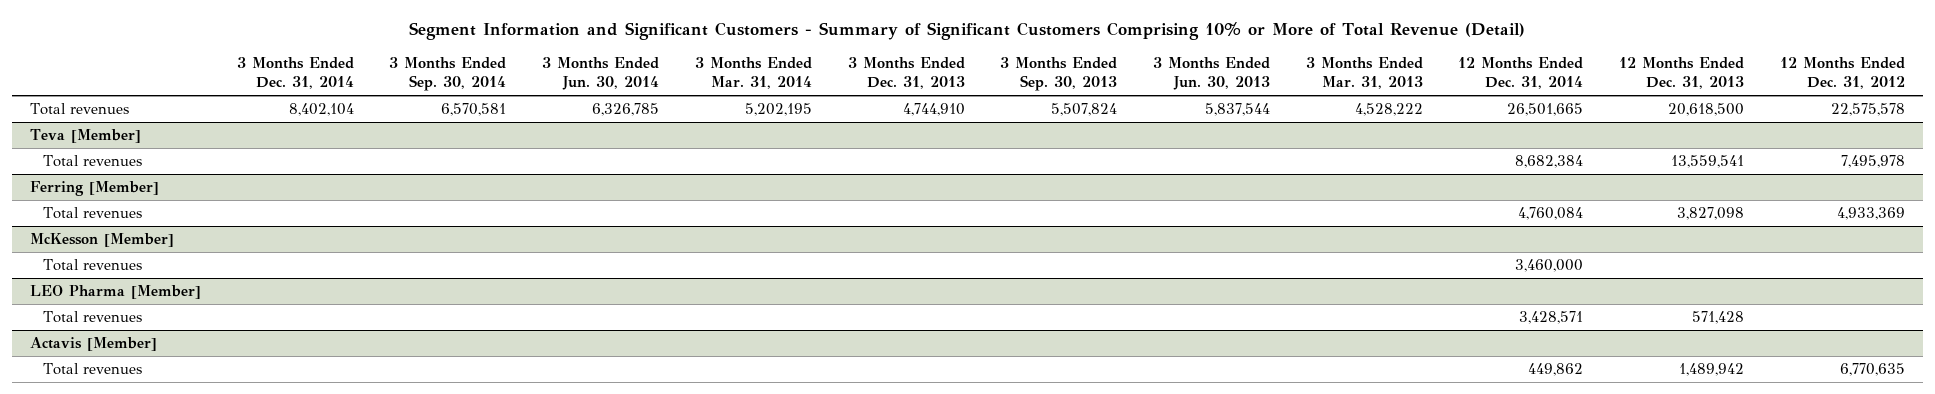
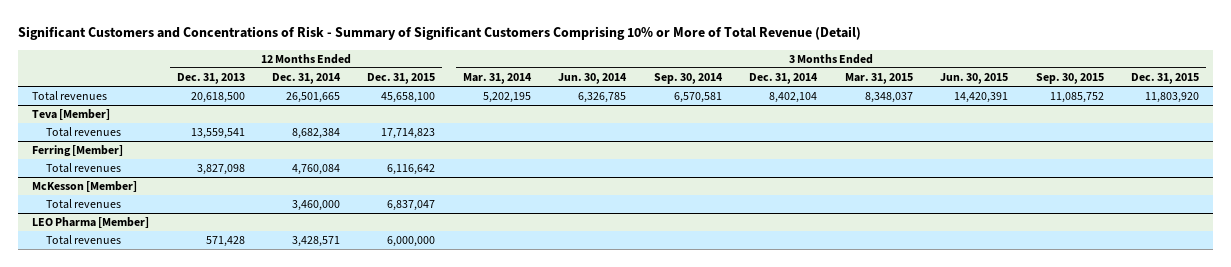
[409,22,1526,41] Segment Information and Significant Customers - Summary of Significant Customers Comprising 10% or More of Total Revenue (Detail) -> [18,26,862,41] Significant Customers and Concentrations of Risk - Summary of Significant Customers Comprising 10% or More of Total Revenue (Detail)
[847,56,965,90] 3 Months Ended Dec. 31, 2013 -> none
[1000,56,1118,92] 3 Months Ended Sep. 30, 2013 -> none
[1153,56,1271,91] 3 Months Ended Jun. 30, 2013 -> none
[1305,56,1423,90] 3 Months Ended Mar. 31, 2013 -> none
[1779,56,1905,90] 12 Months Ended Dec. 31, 2012 -> none
none -> [367,73,436,85] Dec. 31, 2015
none -> [844,73,913,85] Mar. 31, 2015
none -> [940,73,1009,85] Jun. 30, 2015
none -> [1035,73,1104,85] Sep. 30, 2015
none -> [1131,73,1200,85] Dec. 31, 2015
[29,337,157,352] Actavis [Member] -> none
[43,363,143,376] Total revenues -> none

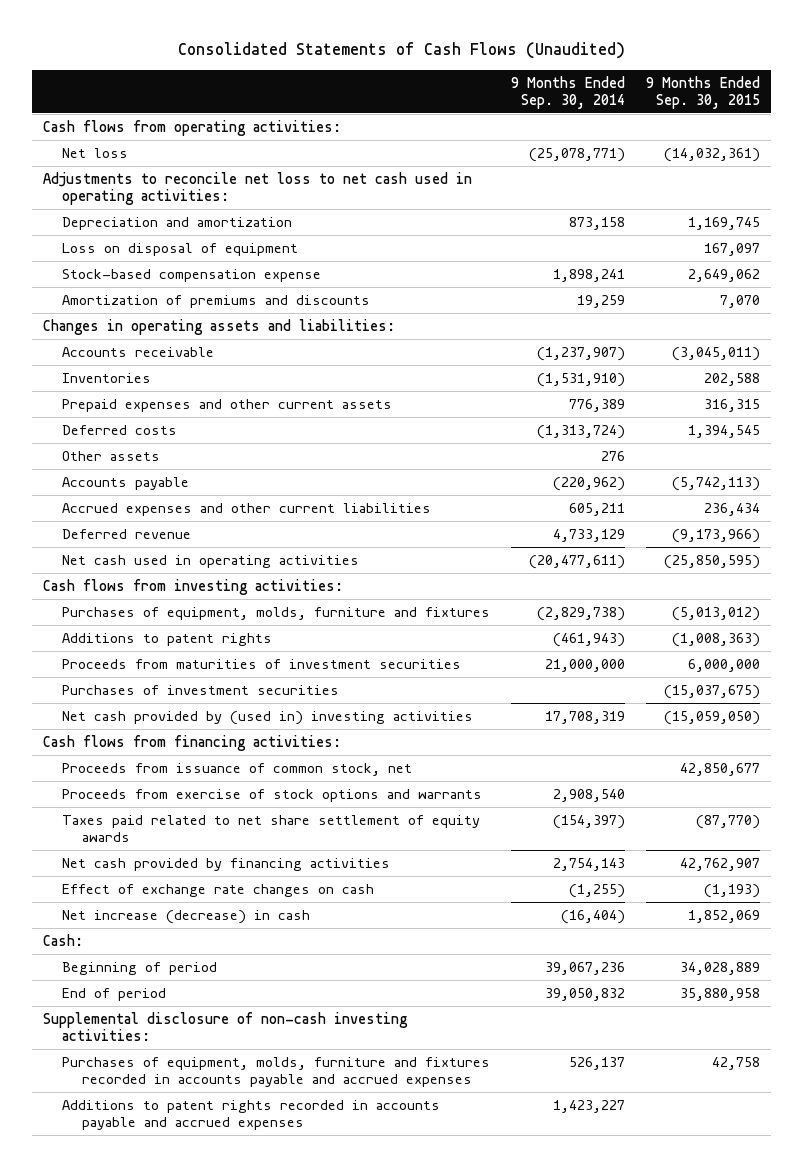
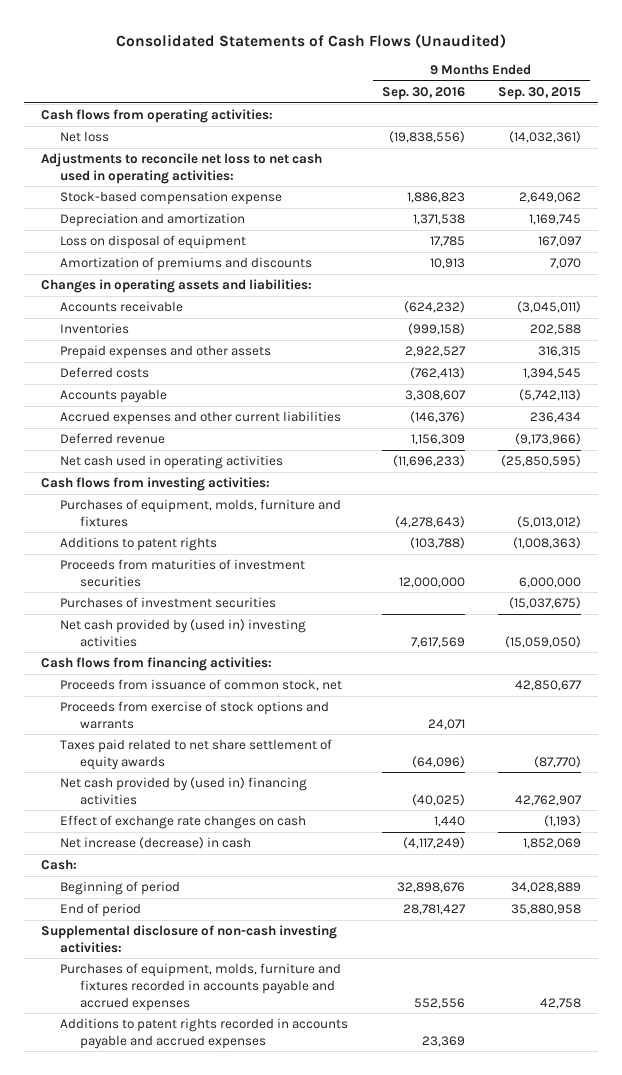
[511,75,626,109] 9 Months Ended Sep. 30, 2014 -> none
none -> [381,87,465,101] Sep. 30, 2016
[62,269,322,283] Stock-based compensation expense -> [60,191,283,206] Stock-based compensation expense
[62,399,393,413] Prepaid expenses and other current assets -> [60,345,272,360] Prepaid expenses and other assets
[62,451,161,462] Other assets -> none
[62,858,391,872] Net cash provided by financing activities -> [60,777,308,805] Net cash provided by (used in) financing activities

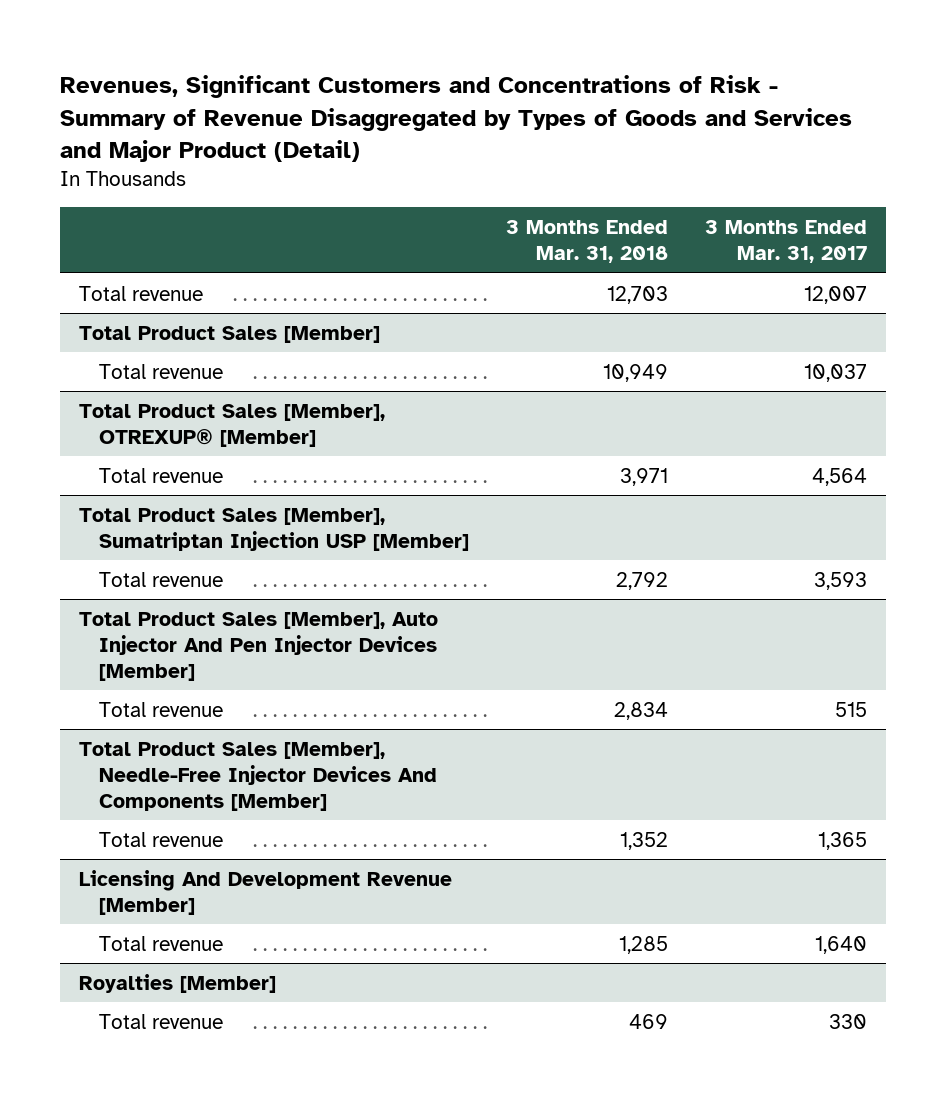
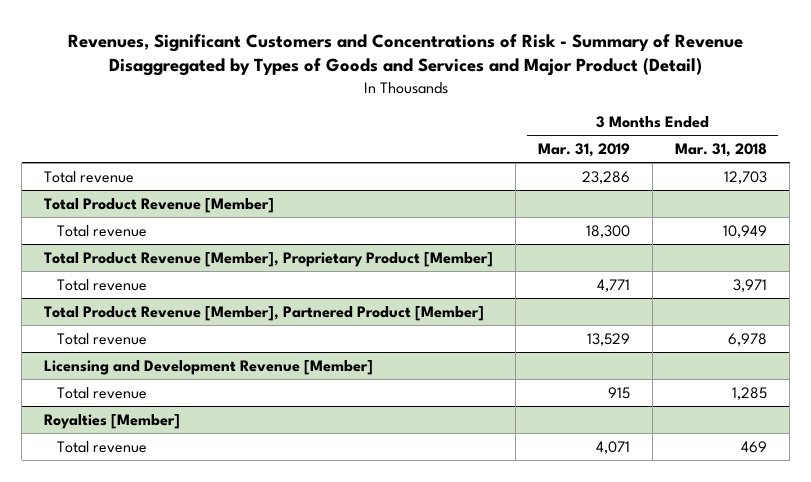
[705,220,868,264] 3 Months Ended Mar. 31, 2017 -> none
none -> [538,143,631,158] Mar. 31, 2019
[79,325,381,343] Total Product Sales [Member] -> [44,197,275,213] Total Product Revenue [Member]
[79,403,386,447] Total Product Sales [Member], OTREXUP® [Member] -> none
none -> [44,251,494,267] Total Product Revenue [Member], Proprietary Product [Member]
[79,507,469,551] Total Product Sales [Member], Sumatriptan Injection USP [Member] -> none
[79,611,439,682] Total Product Sales [Member], Auto Injector And Pen Injector Devices [Member] -> none
[98,701,223,717] Total revenue -> none
[79,741,437,812] Total Product Sales [Member], Needle-Free Injector Devices And Components [Member] -> none
[98,831,223,847] Total revenue -> none
none -> [44,305,485,321] Total Product Revenue [Member], Partnered Product [Member]
[615,571,668,590] 2,792 -> [728,332,768,346] 6,978
[79,869,453,915] Licensing And Development Revenue [Member] -> [44,359,374,375] Licensing and Development Revenue [Member]

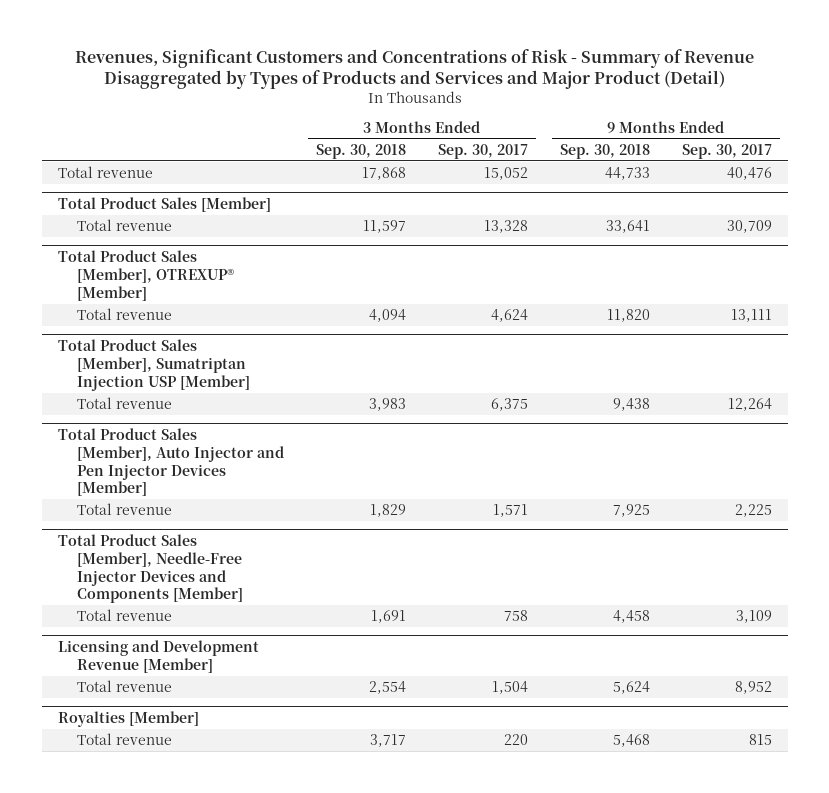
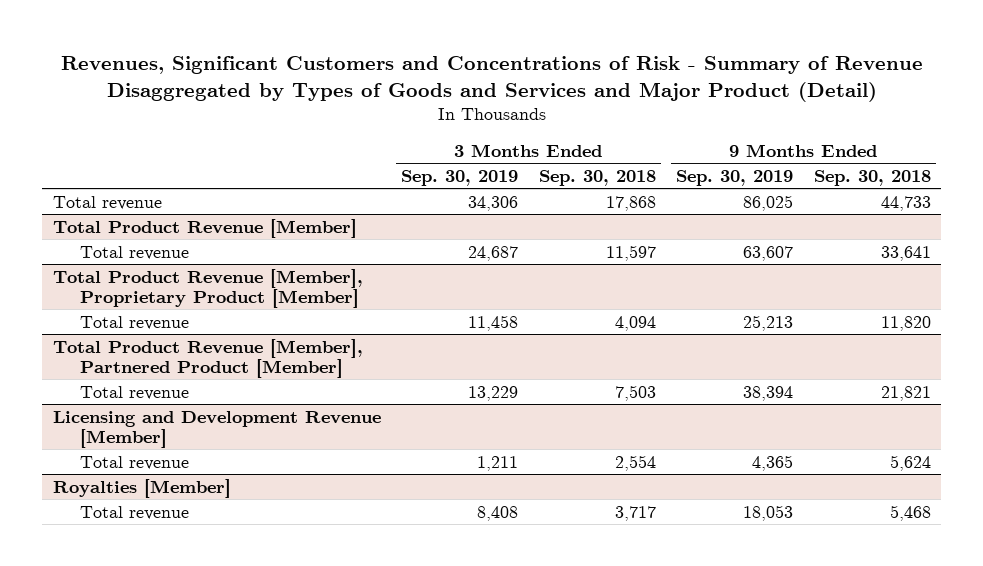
[74,48,754,90] Revenues, Significant Customers and Concentrations of Risk - Summary of Revenue Disaggregated by Types of Products and Services and Major Product (Detail) -> [60,55,923,102] Revenues, Significant Customers and Concentrations of Risk - Summary of Revenue Disaggregated by Types of Goods and Services and Major Product (Detail)
[437,143,528,159] Sep. 30, 2017 -> none
[681,143,772,159] Sep. 30, 2017 -> none
none -> [401,169,519,186] Sep. 30, 2019
none -> [676,169,794,186] Sep. 30, 2019
[57,196,271,212] Total Product Sales [Member] -> [52,218,357,238] Total Product Revenue [Member]
[57,249,234,301] Total Product Sales [Member], OTREXUP® [Member] -> none
none -> [52,268,363,308] Total Product Revenue [Member], Proprietary Product [Member]
[57,338,250,391] Total Product Sales [Member], Sumatriptan Injection USP [Member] -> none
[57,427,284,497] Total Product Sales [Member], Auto Injector and Pen Injector Devices [Member] -> none
[76,503,172,516] Total revenue -> none
[57,533,243,604] Total Product Sales [Member], Needle-Free Injector Devices and Components [Member] -> none
[76,609,172,622] Total revenue -> none
none -> [52,338,363,378] Total Product Revenue [Member], Partnered Product [Member]
[368,398,406,412] 3,983 -> [614,384,656,401] 7,503
[612,398,650,412] 9,438 -> [880,385,931,401] 21,821

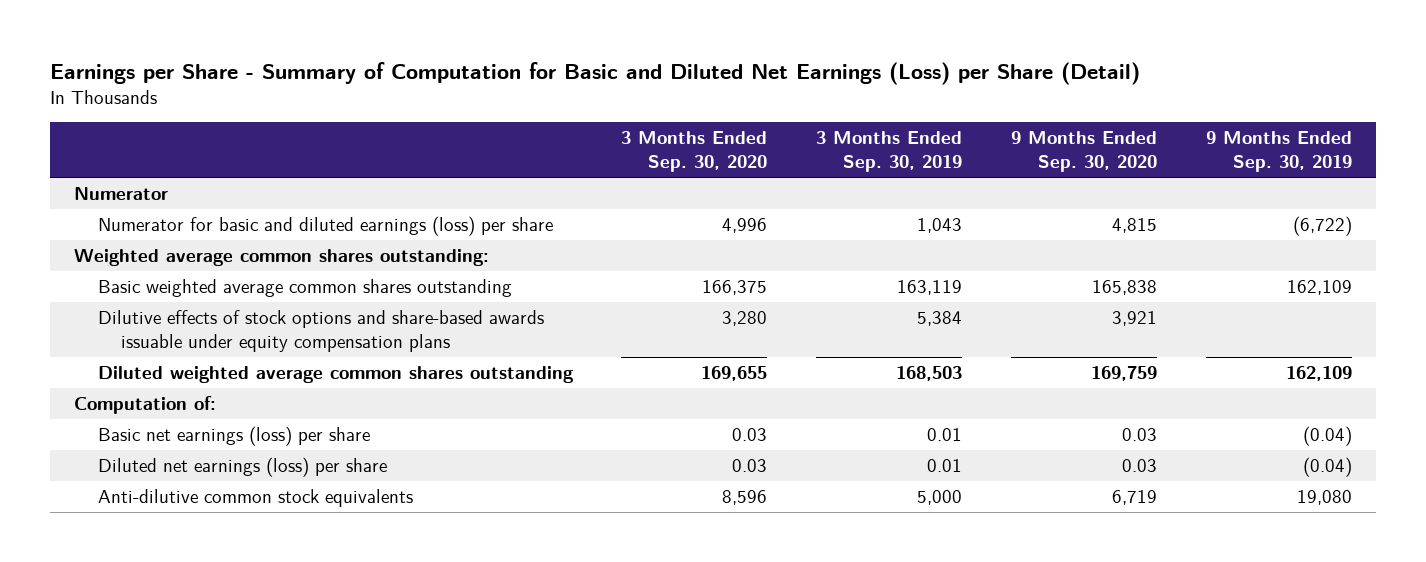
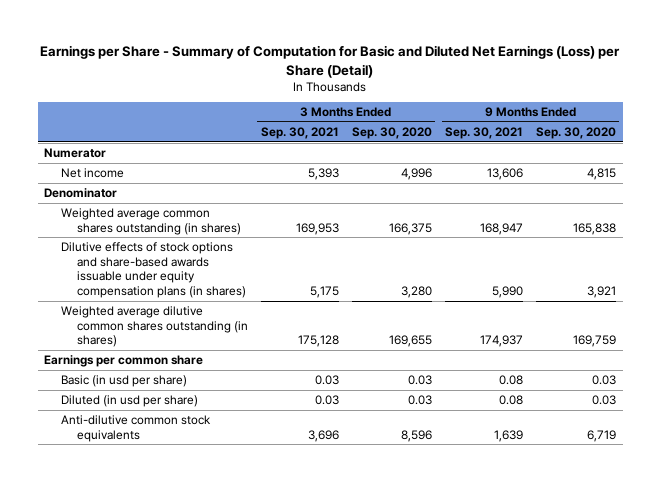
[816,131,963,173] 3 Months Ended Sep. 30, 2019 -> none
[1205,131,1352,173] 9 Months Ended Sep. 30, 2019 -> none
none -> [260,126,339,139] Sep. 30, 2021
none -> [445,126,524,139] Sep. 30, 2021
[97,216,553,237] Numerator for basic and diluted earnings (loss) per share -> [60,167,124,178] Net income
[74,249,490,267] Weighted average common shares outstanding: -> [44,187,118,198] Denominator
[97,279,512,298] Basic weighted average common shares outstanding -> [60,207,241,235] Weighted average common shares outstanding (in shares)
[97,310,544,353] Dilutive effects of stock options and share-based awards issuable under equity compensation plans -> [60,241,246,299] Dilutive effects of stock options and share-based awards issuable under equity compensation plans (in shares)
[97,366,574,384] Diluted weighted average common shares outstanding -> [60,305,248,348] Weighted average dilutive common shares outstanding (in shares)
[74,396,217,415] Computation of: -> [44,354,204,367] Earnings per common share
[97,426,370,447] Basic net earnings (loss) per share -> [60,374,187,387] Basic (in usd per share)
[97,457,387,478] Diluted net earnings (loss) per share -> [60,394,198,407] Diluted (in usd per share)

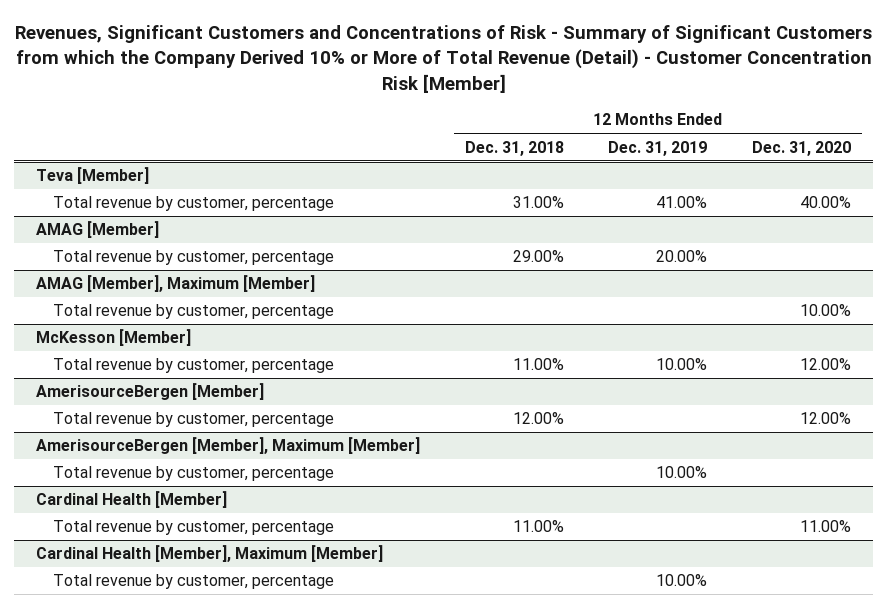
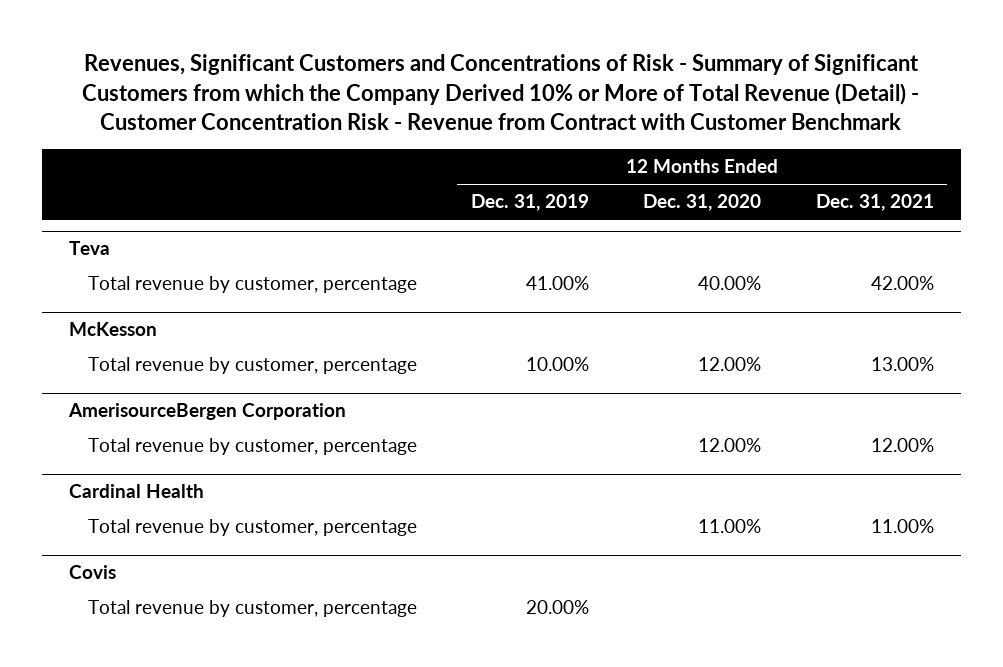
[14,25,872,93] Revenues, Significant Customers and Concentrations of Risk - Summary of Significant Customers from which the Company Derived 10% or More of Total Revenue (Detail) - Customer Concentration Risk [Member] -> [82,54,920,131] Revenues, Significant Customers and Concentrations of Risk - Summary of Significant Customers from which the Company Derived 10% or More of Total Revenue (Detail) - Customer Concentration Risk - Revenue from Contract with Customer Benchmark
[464,140,564,156] Dec. 31, 2018 -> none
none -> [815,194,934,212] Dec. 31, 2021
[36,167,150,185] Teva [Member] -> [69,241,111,256] Teva
[52,250,334,266] Total revenue by customer, percentage -> none
[36,275,316,293] AMAG [Member], Maximum [Member] -> none
[52,304,334,320] Total revenue by customer, percentage -> none
[36,329,192,347] McKesson [Member] -> none
[36,221,160,239] AMAG [Member] -> [69,322,158,337] McKesson
[36,383,265,401] AmerisourceBergen [Member] -> [68,403,347,421] AmerisourceBergen Corporation
[36,437,421,455] AmerisourceBergen [Member], Maximum [Member] -> none
[52,466,334,482] Total revenue by customer, percentage -> none
[36,491,228,509] Cardinal Health [Member] -> [69,484,205,499] Cardinal Health
[36,545,384,563] Cardinal Health [Member], Maximum [Member] -> none
none -> [69,565,117,580] Covis
[656,574,708,587] 10.00% -> [525,600,589,615] 20.00%

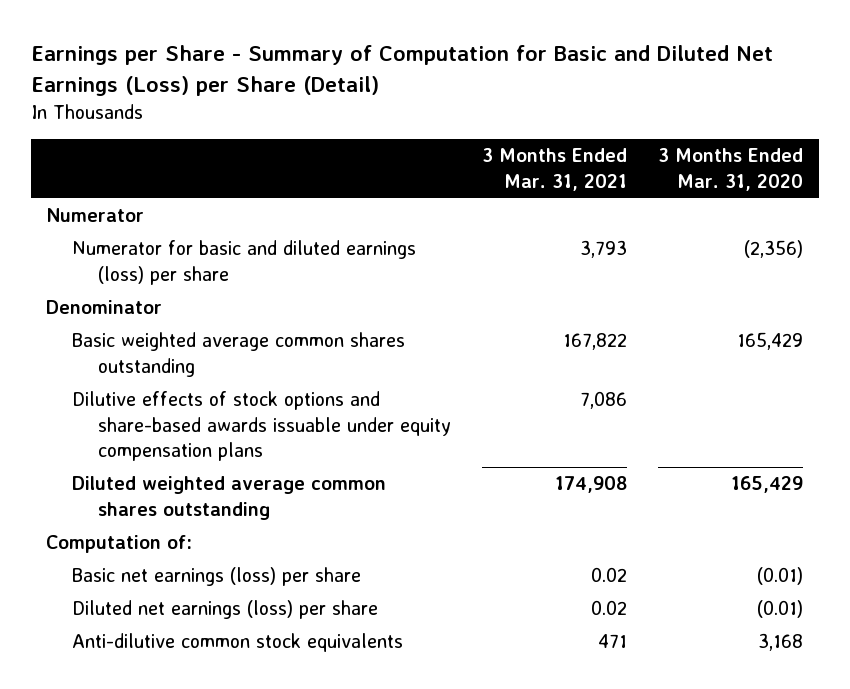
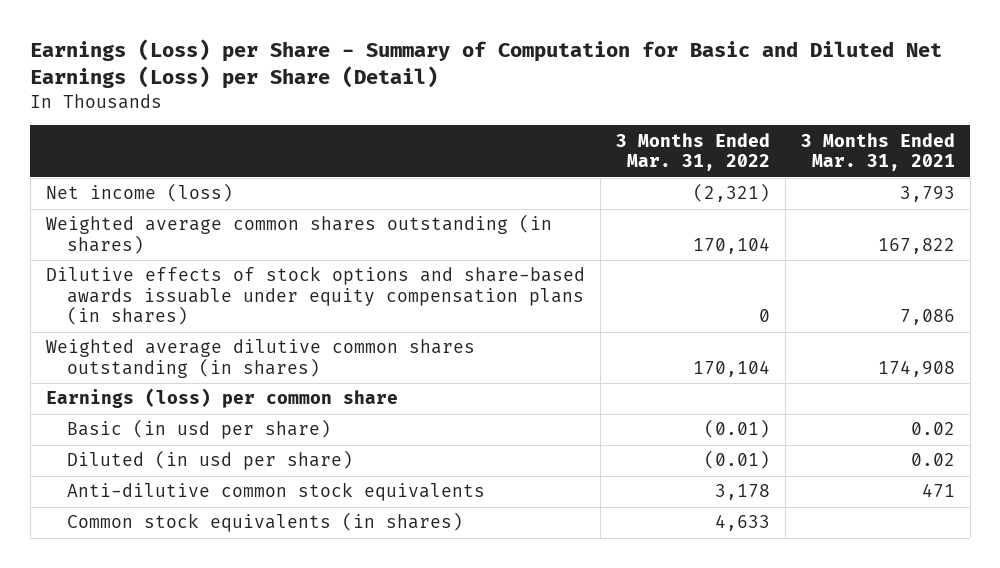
[30,45,773,97] Earnings per Share - Summary of Computation for Basic and Diluted Net Earnings (Loss) per Share (Detail) -> [30,39,943,90] Earnings (Loss) per Share - Summary of Computation for Basic and Diluted Net Earnings (Loss) per Share (Detail)
[658,147,804,191] 3 Months Ended Mar. 31, 2020 -> none
none -> [615,132,770,172] 3 Months Ended Mar. 31, 2022
[46,208,145,223] Numerator -> none
[46,300,163,315] Denominator -> none
[72,240,417,285] Numerator for basic and diluted earnings (loss) per share -> [45,183,233,203] Net income (loss)
[72,332,406,377] Basic weighted average common shares outstanding -> [45,214,552,254] Weighted average common shares outstanding (in shares)
[72,391,451,462] Dilutive effects of stock options and share-based awards issuable under equity compensation plans -> [45,266,585,326] Dilutive effects of stock options and share-based awards issuable under equity compensation plans (in shares)
[72,476,387,520] Diluted weighted average common shares outstanding -> [45,339,475,378] Weighted average dilutive common shares outstanding (in shares)
[46,535,193,554] Computation of: -> [45,388,398,409] Earnings (loss) per common share
[72,567,362,587] Basic net earnings (loss) per share -> [67,419,332,440] Basic (in usd per share)
[72,600,379,620] Diluted net earnings (loss) per share -> [67,450,354,471] Diluted (in usd per share)
none -> [67,512,464,533] Common stock equivalents (in shares)

